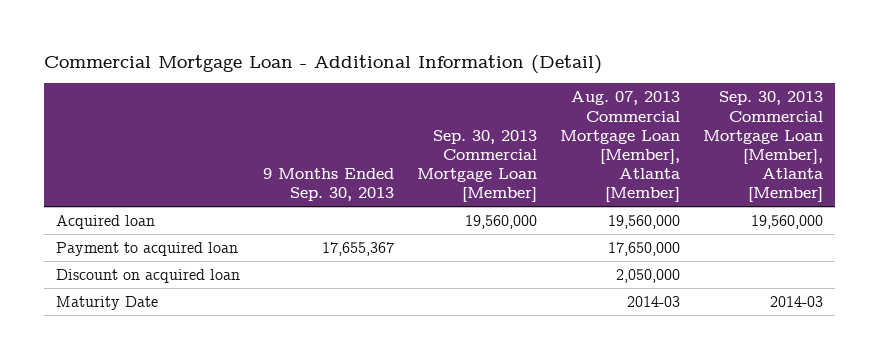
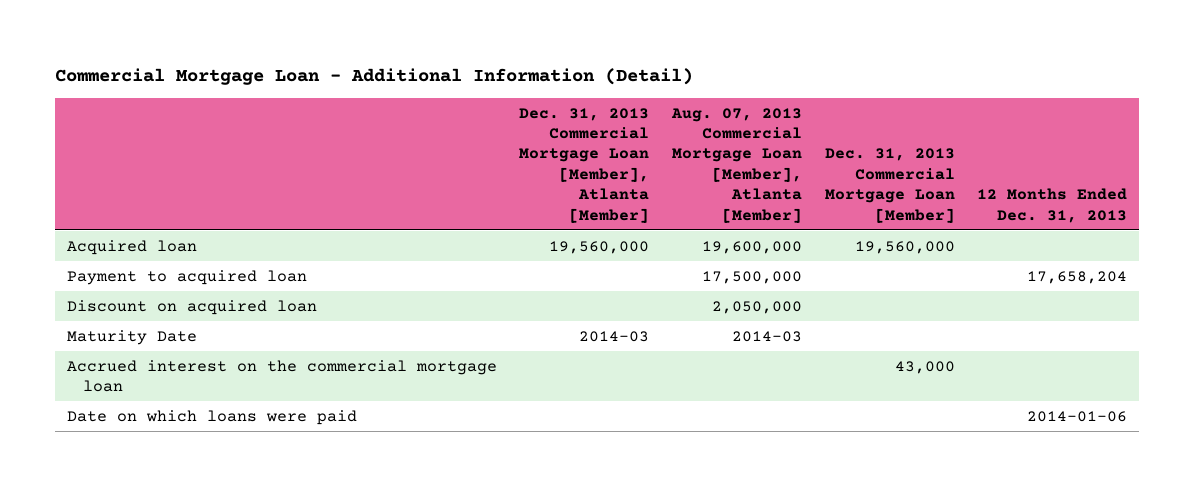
[262,167,394,202] 9 Months Ended Sep. 30, 2013 -> none
[416,129,537,203] Sep. 30, 2013 Commercial Mortgage Loan [Member] -> none
[702,91,823,203] Sep. 30, 2013 Commercial Mortgage Loan [Member], Atlanta [Member] -> none
none -> [519,107,650,223] Dec. 31, 2013 Commercial Mortgage Loan [Member], Atlanta [Member]
none -> [824,148,955,223] Dec. 31, 2013 Commercial Mortgage Loan [Member]
none -> [977,188,1128,223] 12 Months Ended Dec. 31, 2013
[607,214,680,229] 19,560,000 -> [702,240,803,254] 19,600,000
[607,241,680,256] 17,650,000 -> [702,270,803,284] 17,500,000
none -> [66,359,497,393] Accrued interest on the commercial mortgage loan
none -> [66,409,357,425] Date on which loans were paid

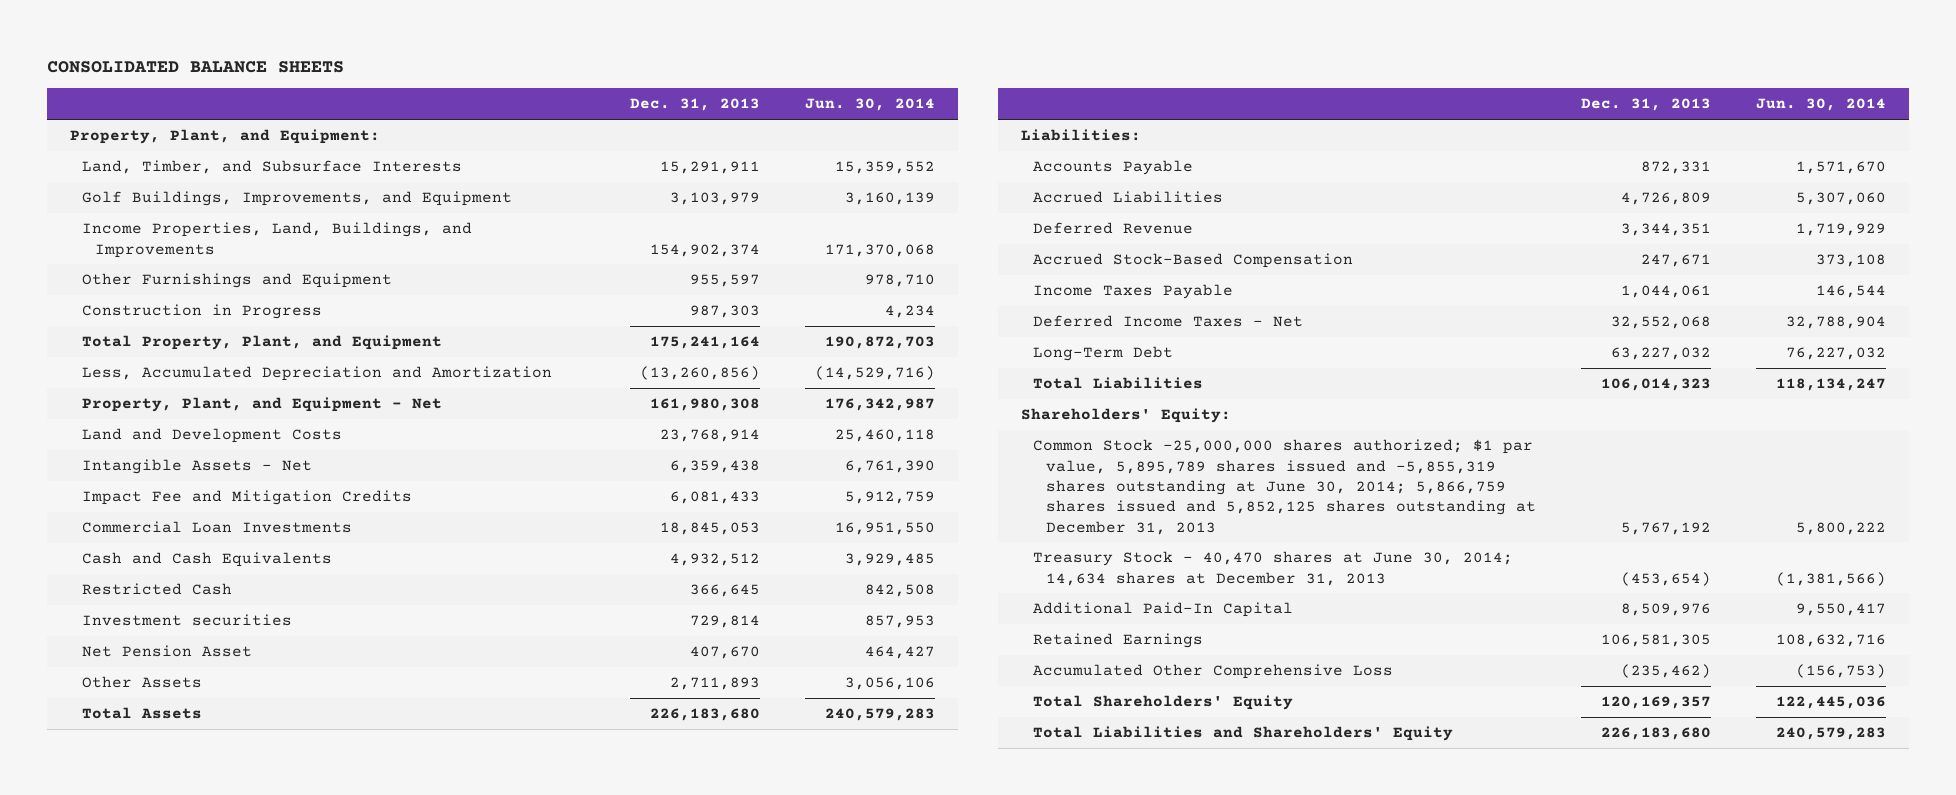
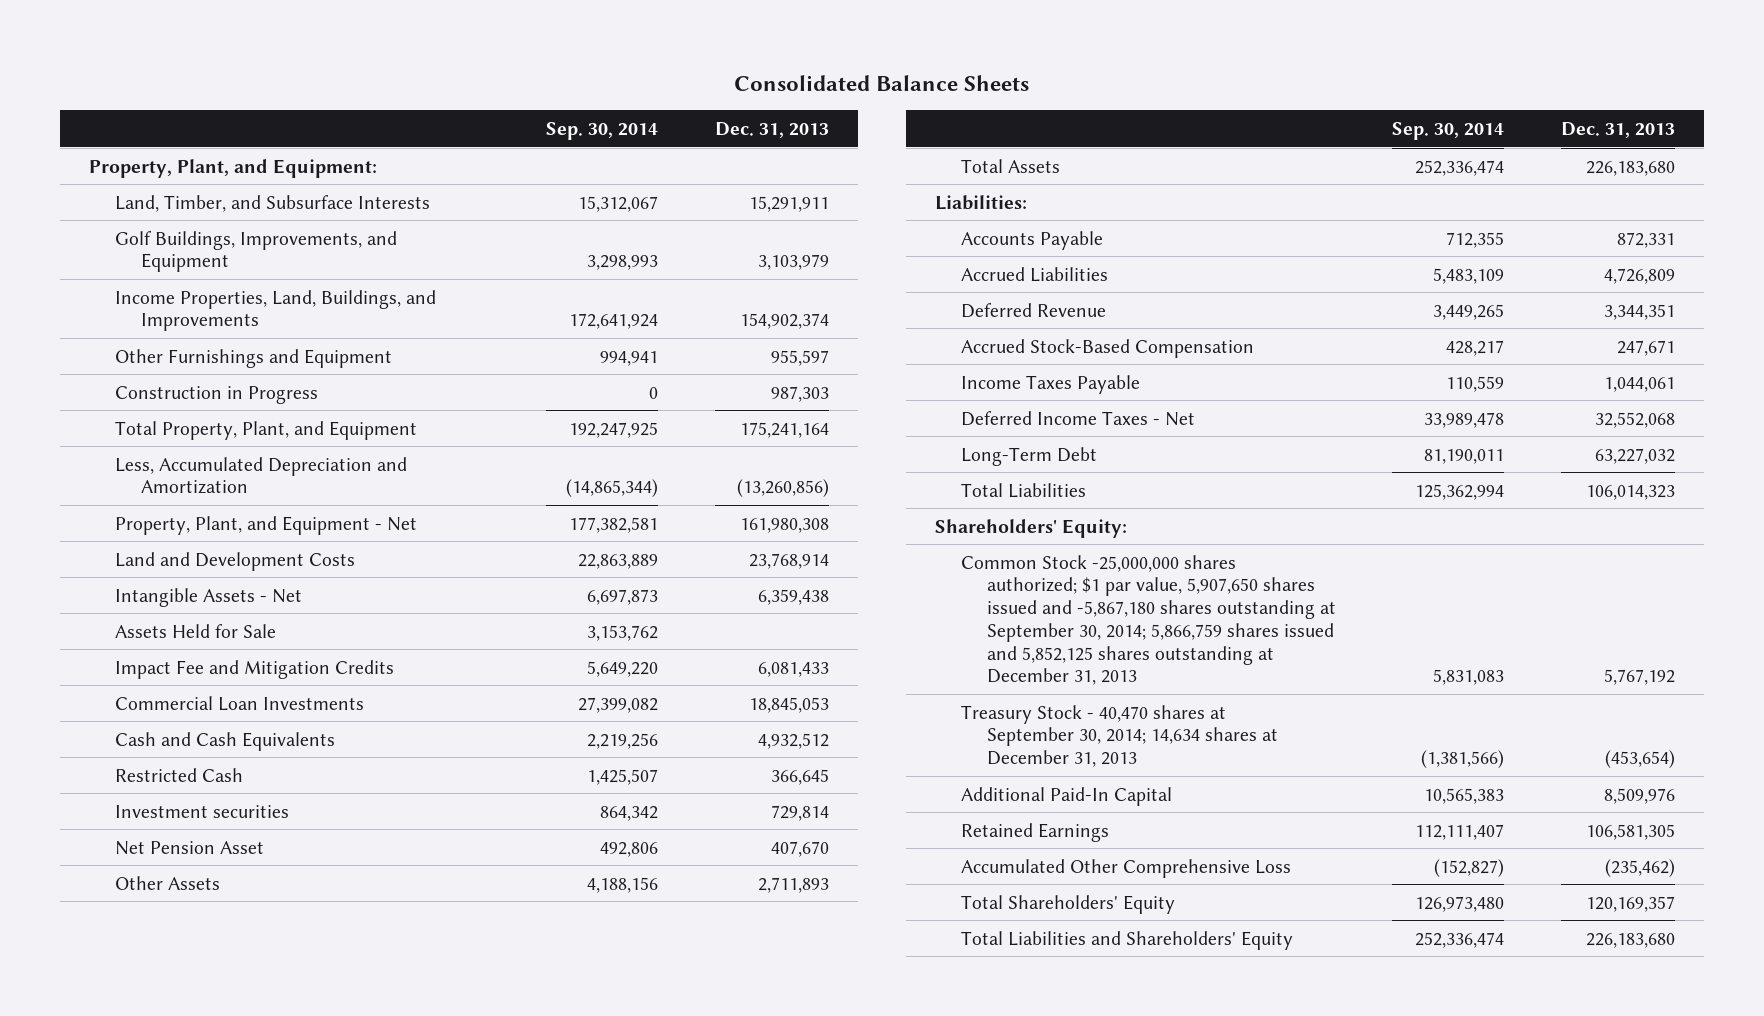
[46,61,344,74] CONSOLIDATED BALANCE SHEETS -> [733,74,1029,91] Consolidated Balance Sheets
[805,98,936,112] Jun. 30, 2014 -> none
none -> [546,121,659,140] Sep. 30, 2014
none -> [114,623,276,638] Assets Held for Sale
[1033,439,1536,535] Common Stock -25,000,000 shares authorized; $1 par value, 5,895,789 shares issued and -5,855,319 shares outstanding at June 30, 2014; 5,866,759 shares issued and 5,852,125 shares outstanding at December 31, 2013 -> [960,554,1336,686] Common Stock -25,000,000 shares authorized; $1 par value, 5,907,650 shares issued and -5,867,180 shares outstanding at September 30, 2014; 5,866,759 shares issued and 5,852,125 shares outstanding at December 31, 2013
[1033,551,1514,586] Treasury Stock - 40,470 shares at June 30, 2014; 14,634 shares at December 31, 2013 -> [960,704,1278,768] Treasury Stock - 40,470 shares at September 30, 2014; 14,634 shares at December 31, 2013

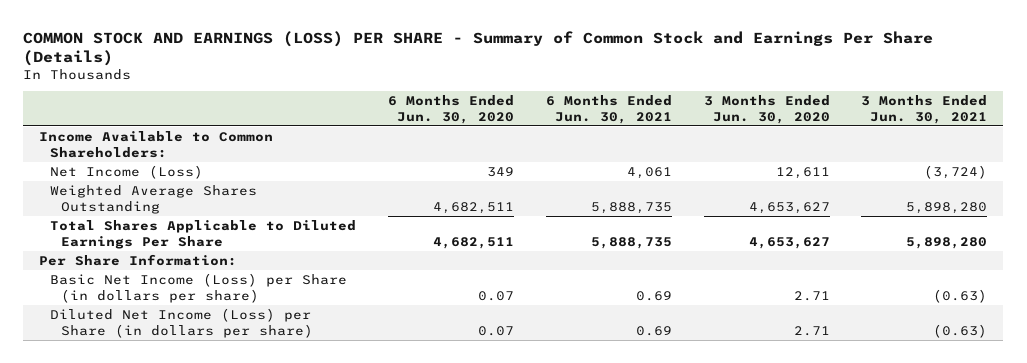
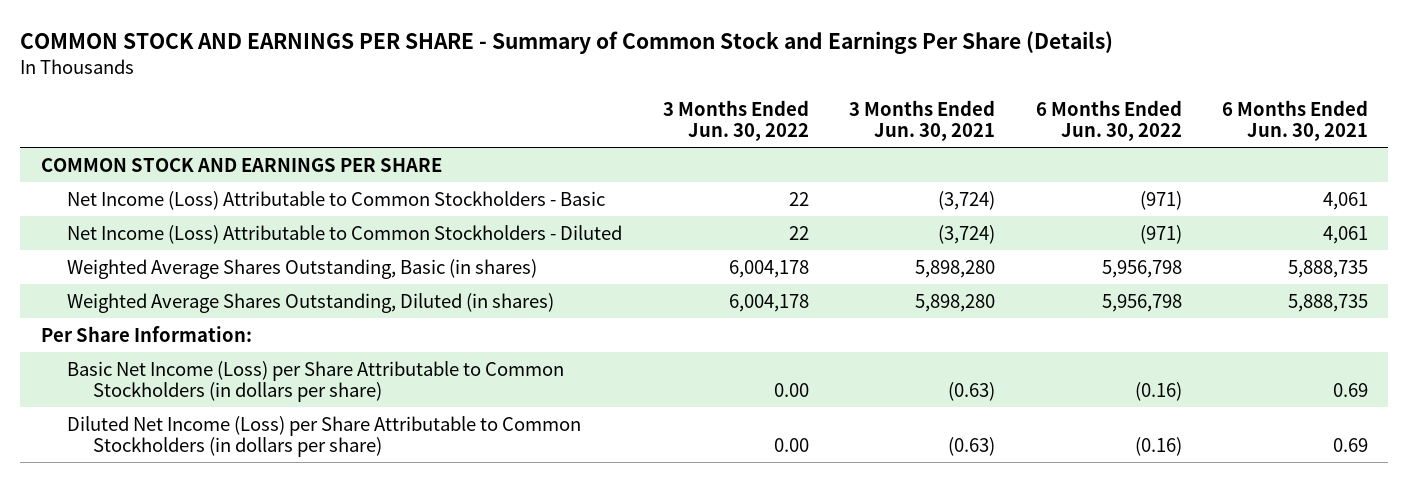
[23,30,934,66] COMMON STOCK AND EARNINGS (LOSS) PER SHARE - Summary of Common Stock and Earnings Per Share (Details) -> [20,30,1114,54] COMMON STOCK AND EARNINGS PER SHARE - Summary of Common Stock and Earnings Per Share (Details)
[388,94,515,124] 6 Months Ended Jun. 30, 2020 -> none
[703,94,830,124] 3 Months Ended Jun. 30, 2020 -> none
none -> [662,99,809,141] 3 Months Ended Jun. 30, 2022
none -> [1035,99,1182,141] 6 Months Ended Jun. 30, 2022
[39,130,274,158] Income Available to Common Shareholders: -> none
none -> [40,157,442,172] COMMON STOCK AND EARNINGS PER SHARE
[50,164,204,179] Net Income (Loss) -> [67,190,606,210] Net Income (Loss) Attributable to Common Stockholders - Basic
none -> [67,224,623,244] Net Income (Loss) Attributable to Common Stockholders - Diluted
[50,184,258,214] Weighted Average Shares Outstanding -> [67,258,538,279] Weighted Average Shares Outstanding, Basic (in shares)
[50,219,357,249] Total Shares Applicable to Diluted Earnings Per Share -> [67,292,555,313] Weighted Average Shares Outstanding, Diluted (in shares)
[50,272,348,303] Basic Net Income (Loss) per Share (in dollars per share) -> [67,360,565,402] Basic Net Income (Loss) per Share Attributable to Common Stockholders (in dollars per share)
[50,307,314,338] Diluted Net Income (Loss) per Share (in dollars per share) -> [67,415,582,457] Diluted Net Income (Loss) per Share Attributable to Common Stockholders (in dollars per share)

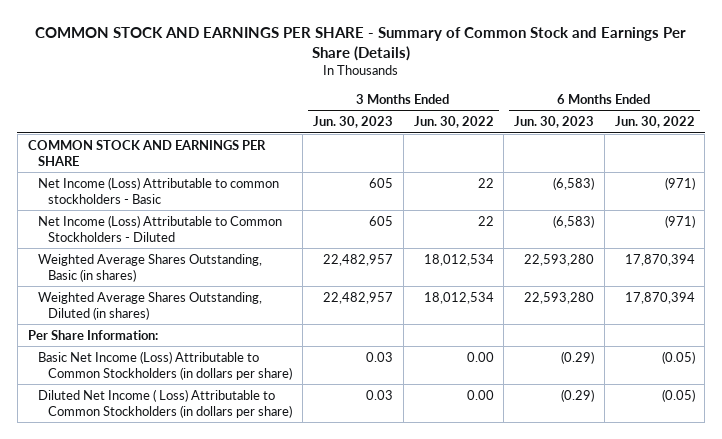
[849,99,996,141] 3 Months Ended Jun. 30, 2021 -> none
[1222,99,1369,141] 6 Months Ended Jun. 30, 2021 -> none
none -> [313,116,394,129] Jun. 30, 2023
none -> [514,116,595,129] Jun. 30, 2023
[67,190,606,210] Net Income (Loss) Attributable to Common Stockholders - Basic -> [38,176,280,204] Net Income (Loss) Attributable to common stockholders - Basic
[728,259,809,278] 6,004,178 -> [423,253,494,266] 18,012,534
[1101,259,1182,278] 5,956,798 -> [624,253,695,266] 17,870,394
[728,293,809,312] 6,004,178 -> [423,291,494,304] 18,012,534
[1101,293,1182,312] 5,956,798 -> [624,291,695,304] 17,870,394
[67,360,565,402] Basic Net Income (Loss) per Share Attributable to Common Stockholders (in dollars per share) -> [38,350,293,380] Basic Net Income (Loss) Attributable to Common Stockholders (in dollars per share)
[1134,381,1182,401] (0.16) -> [661,350,695,364] (0.05)
[67,415,582,457] Diluted Net Income (Loss) per Share Attributable to Common Stockholders (in dollars per share) -> [38,388,293,418] Diluted Net Income ( Loss) Attributable to Common Stockholders (in dollars per share)
[1134,436,1182,456] (0.16) -> [661,388,695,402] (0.05)

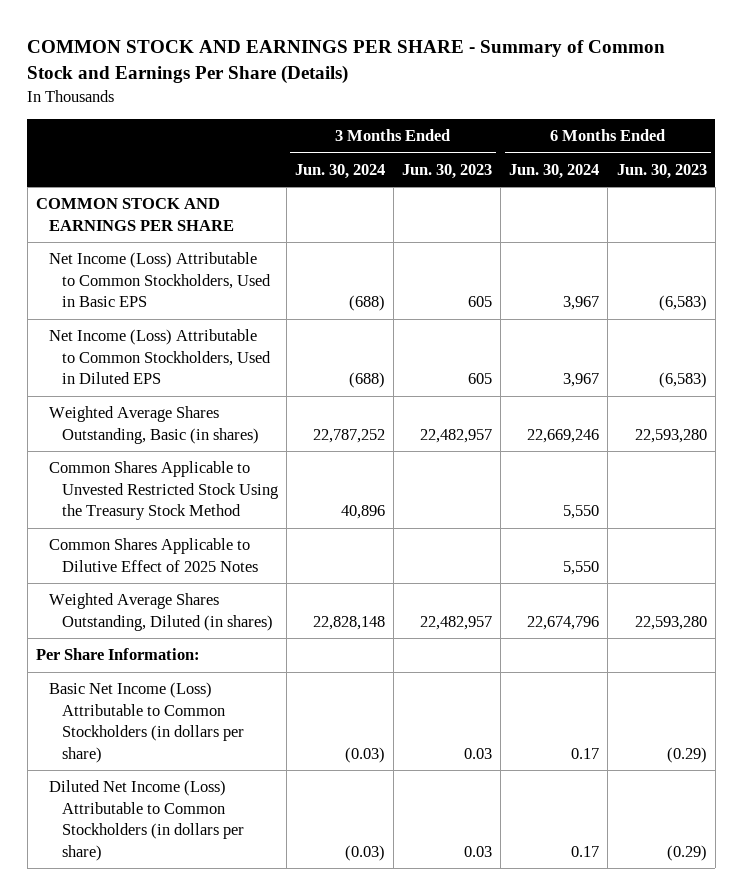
[413,116,494,129] Jun. 30, 2022 -> none
[614,116,695,129] Jun. 30, 2022 -> none
none -> [294,163,385,179] Jun. 30, 2024
none -> [509,163,600,179] Jun. 30, 2024
[38,176,280,204] Net Income (Loss) Attributable to common stockholders - Basic -> [48,252,271,308] Net Income (Loss) Attributable to Common Stockholders, Used in Basic EPS
[38,214,283,242] Net Income (Loss) Attributable to Common Stockholders - Diluted -> [48,329,271,385] Net Income (Loss) Attributable to Common Stockholders, Used in Diluted EPS
none -> [48,461,278,521] Common Shares Applicable to Unvested Restricted Stock Using the Treasury Stock Method
none -> [48,538,258,572] Common Shares Applicable to Dilutive Effect of 2025 Notes
[38,388,293,418] Diluted Net Income ( Loss) Attributable to Common Stockholders (in dollars per share) -> [48,780,244,861] Diluted Net Income (Loss) Attributable to Common Stockholders (in dollars per share)

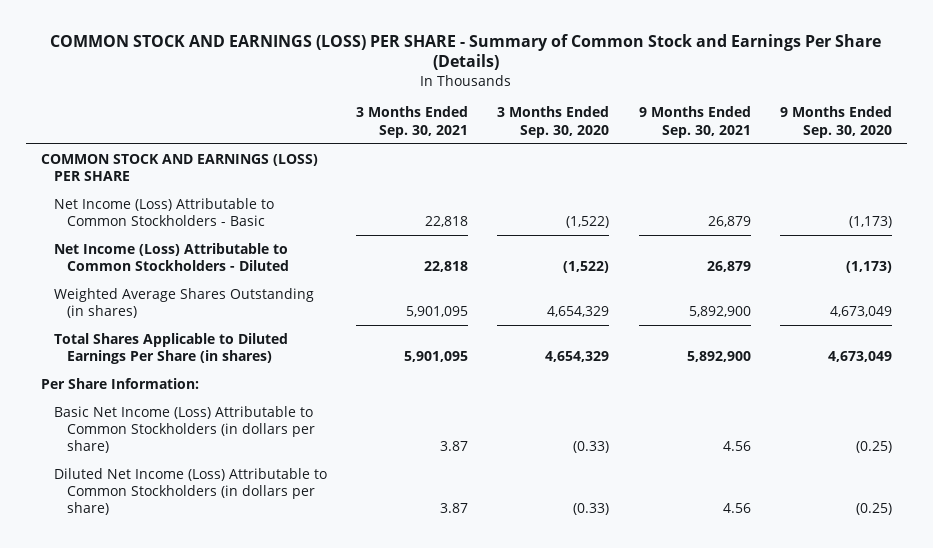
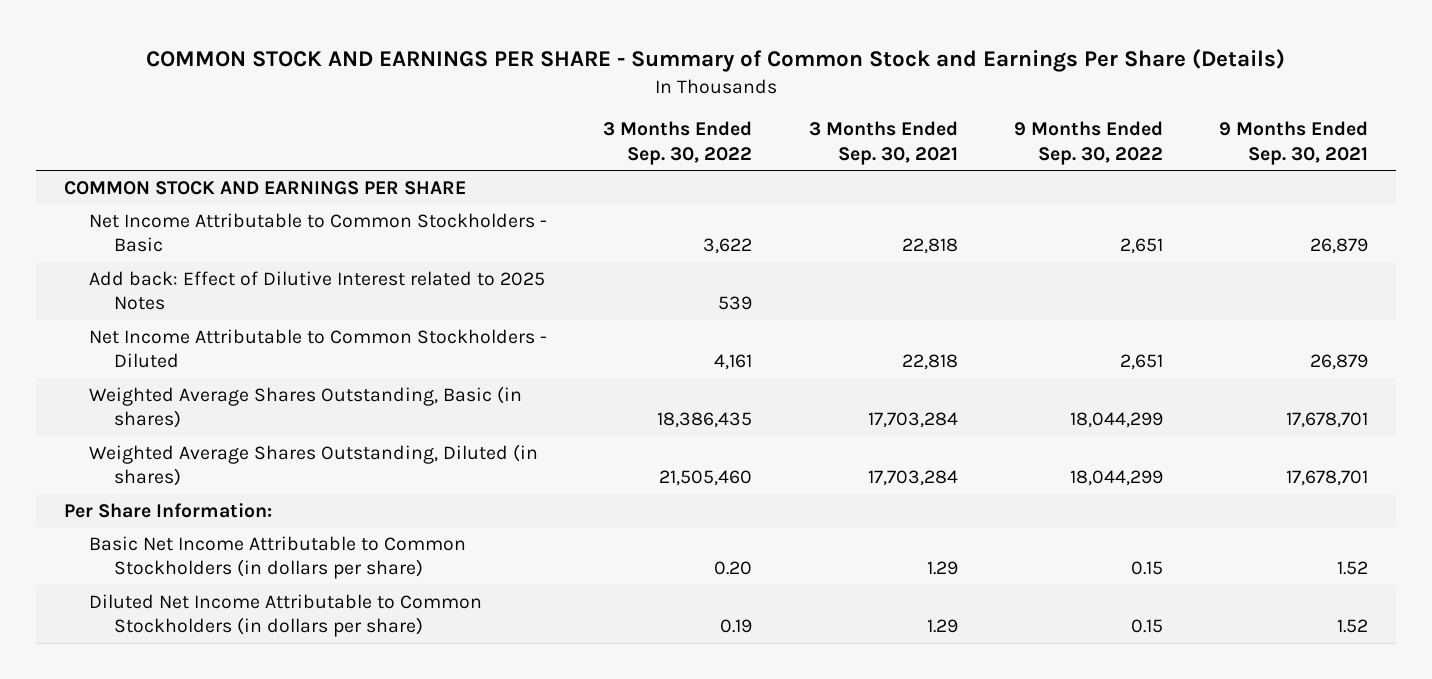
[50,33,882,71] COMMON STOCK AND EARNINGS (LOSS) PER SHARE - Summary of Common Stock and Earnings Per Share (Details) -> [145,49,1285,73] COMMON STOCK AND EARNINGS PER SHARE - Summary of Common Stock and Earnings Per Share (Details)
[497,106,610,138] 3 Months Ended Sep. 30, 2020 -> none
[779,106,892,138] 9 Months Ended Sep. 30, 2020 -> none
none -> [603,121,753,166] 3 Months Ended Sep. 30, 2022
none -> [1013,121,1163,166] 9 Months Ended Sep. 30, 2022
[40,153,318,181] COMMON STOCK AND EARNINGS (LOSS) PER SHARE -> [63,180,466,195] COMMON STOCK AND EARNINGS PER SHARE
[53,197,274,226] Net Income (Loss) Attributable to Common Stockholders - Basic -> [89,212,548,253] Net Income Attributable to Common Stockholders - Basic
none -> [89,270,546,311] Add back: Effect of Dilutive Interest related to 2025 Notes
[53,242,289,271] Net Income (Loss) Attributable to Common Stockholders - Diluted -> [89,328,548,369] Net Income Attributable to Common Stockholders - Diluted
[53,287,314,318] Weighted Average Shares Outstanding (in shares) -> [89,385,523,429] Weighted Average Shares Outstanding, Basic (in shares)
[405,305,468,317] 5,901,095 -> [867,412,958,429] 17,703,284
[688,305,751,317] 5,892,900 -> [1286,412,1369,429] 17,678,701
[53,332,288,364] Total Shares Applicable to Diluted Earnings Per Share (in shares) -> [89,443,539,487] Weighted Average Shares Outstanding, Diluted (in shares)
[403,350,468,362] 5,901,095 -> [867,470,958,487] 17,703,284
[686,350,751,362] 5,892,900 -> [1286,470,1369,487] 17,678,701
[53,405,315,454] Basic Net Income (Loss) Attributable to Common Stockholders (in dollars per share) -> [89,535,467,580] Basic Net Income Attributable to Common Stockholders (in dollars per share)
[439,441,468,452] 3.87 -> [926,561,958,576] 1.29
[722,441,751,452] 4.56 -> [1337,561,1369,576] 1.52
[53,467,327,516] Diluted Net Income (Loss) Attributable to Common Stockholders (in dollars per share) -> [89,593,483,638] Diluted Net Income Attributable to Common Stockholders (in dollars per share)
[439,503,468,514] 3.87 -> [926,619,958,634] 1.29
[722,503,751,514] 4.56 -> [1337,619,1369,634] 1.52

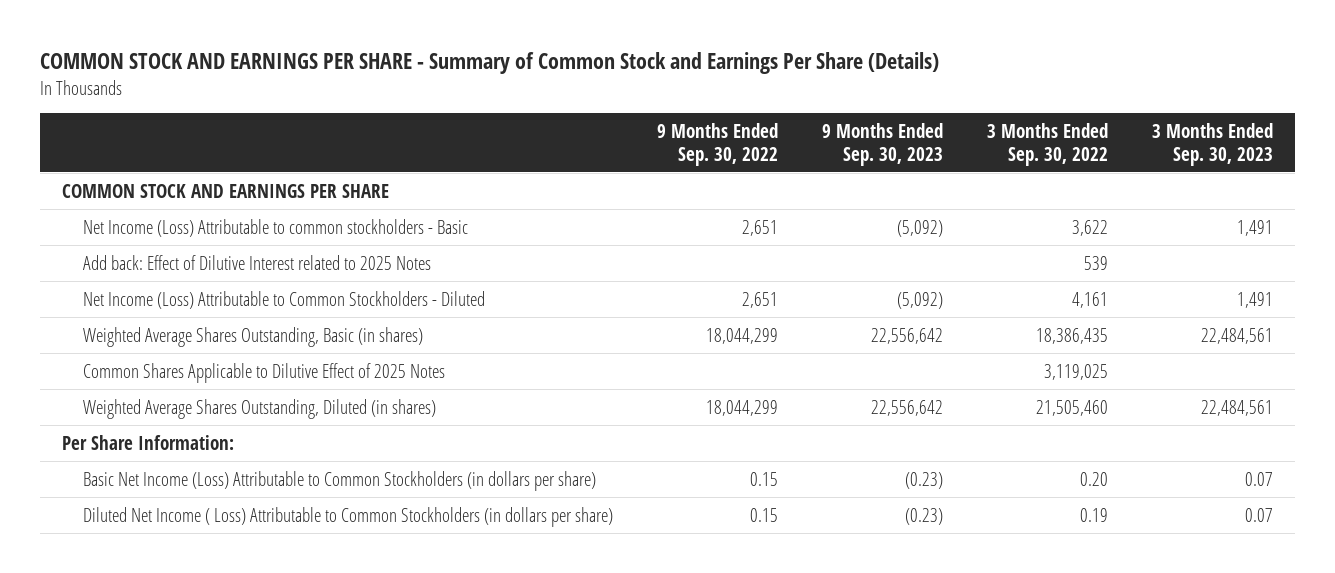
[808,121,958,166] 3 Months Ended Sep. 30, 2021 -> none
[1219,121,1369,166] 9 Months Ended Sep. 30, 2021 -> none
none -> [821,122,943,166] 9 Months Ended Sep. 30, 2023
none -> [1151,122,1273,166] 3 Months Ended Sep. 30, 2023
[89,212,548,253] Net Income Attributable to Common Stockholders - Basic -> [82,218,468,237] Net Income (Loss) Attributable to common stockholders - Basic
[89,328,548,369] Net Income Attributable to Common Stockholders - Diluted -> [82,290,485,309] Net Income (Loss) Attributable to Common Stockholders - Diluted
none -> [82,362,445,383] Common Shares Applicable to Dilutive Effect of 2025 Notes
[89,535,467,580] Basic Net Income Attributable to Common Stockholders (in dollars per share) -> [82,470,596,491] Basic Net Income (Loss) Attributable to Common Stockholders (in dollars per share)
[89,593,483,638] Diluted Net Income Attributable to Common Stockholders (in dollars per share) -> [82,506,613,527] Diluted Net Income ( Loss) Attributable to Common Stockholders (in dollars per share)

